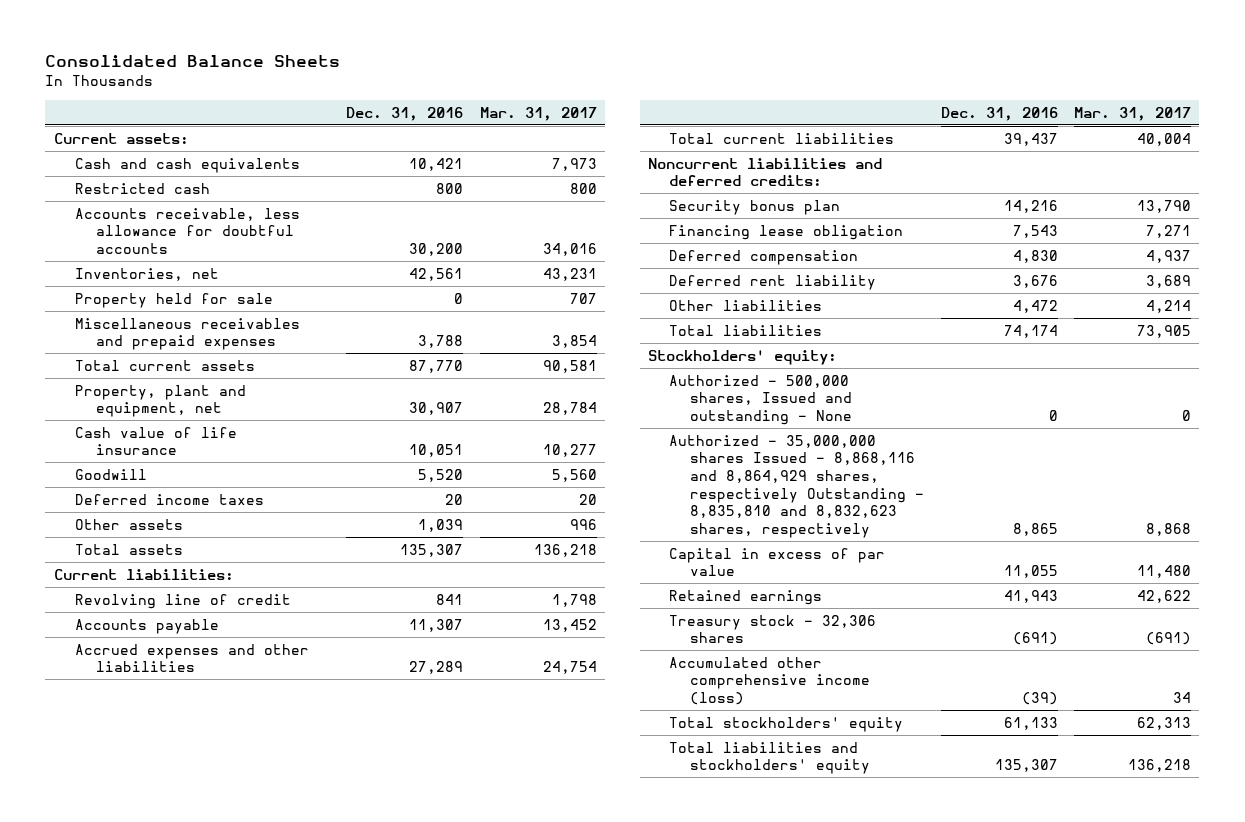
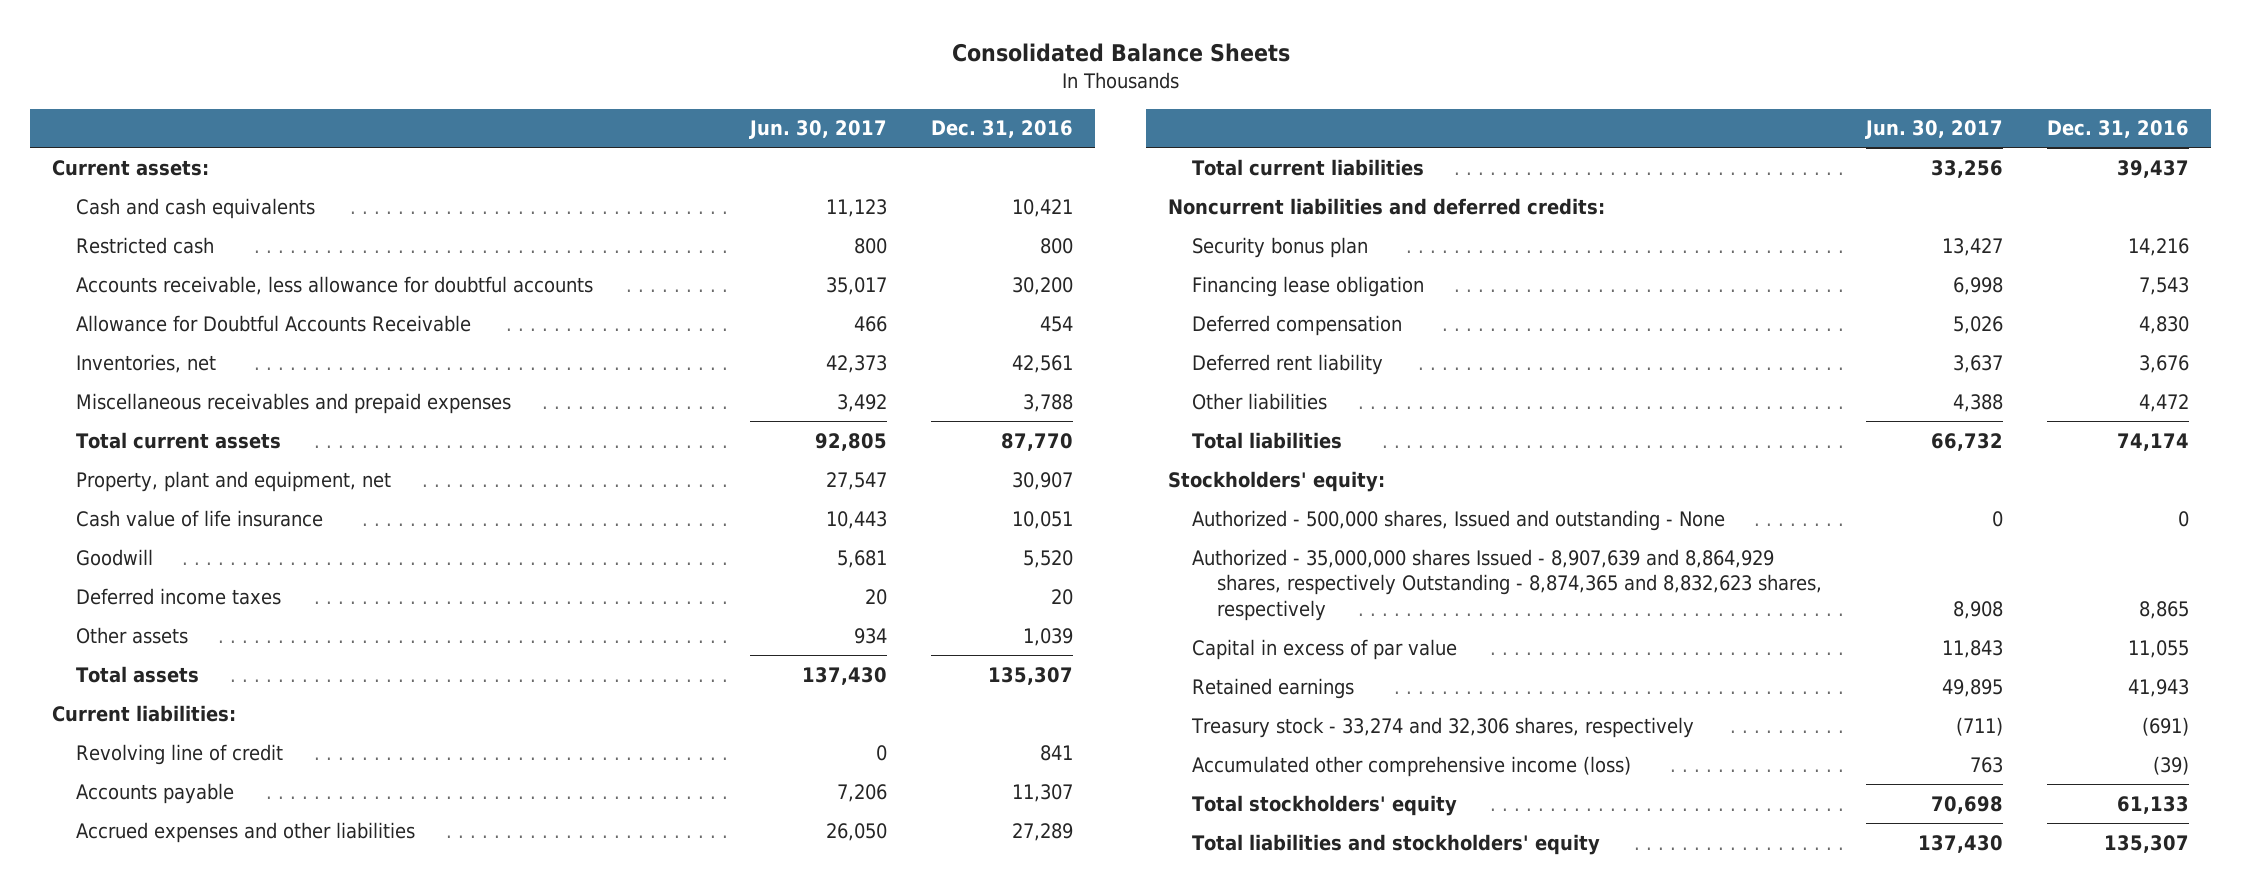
[479,106,597,121] Mar. 31, 2017 -> none
none -> [748,120,887,140] Jun. 30, 2017
none -> [76,314,472,332] Allowance for Doubtful Accounts Receivable
[74,292,273,308] Property held for sale -> none
[669,434,925,538] Authorized - 35,000,000 shares Issued - 8,868,116 and 8,864,929 shares, respectively Outstanding - 8,835,810 and 8,832,623 shares, respectively -> [1192,548,1822,621] Authorized - 35,000,000 shares Issued - 8,907,639 and 8,864,929 shares, respectively Outstanding - 8,874,365 and 8,832,623 shares, respectively
[669,614,877,644] Treasury stock - 32,306 shares -> [1191,716,1695,738] Treasury stock - 33,274 and 32,306 shares, respectively

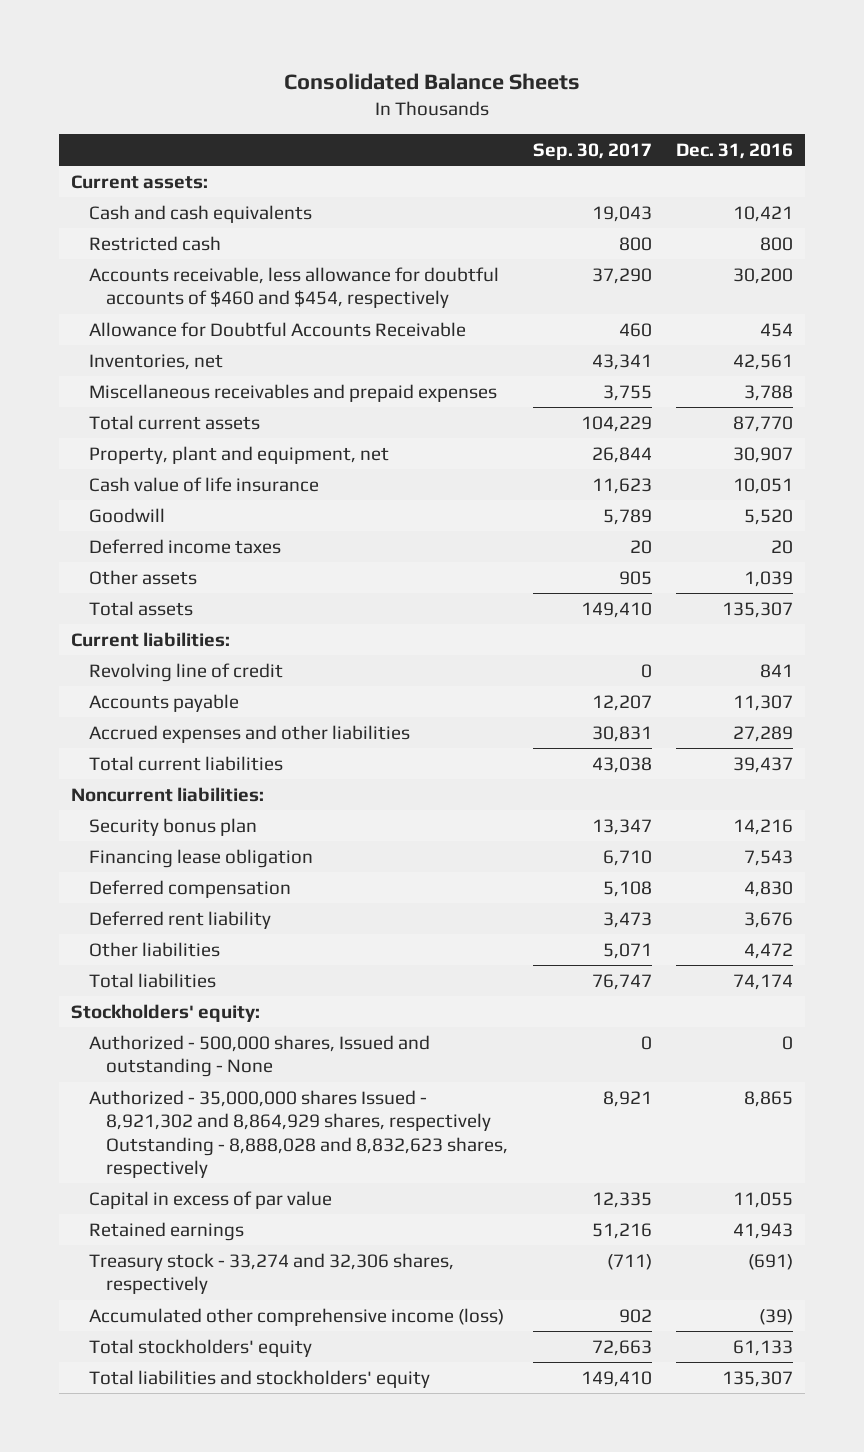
[748,120,887,140] Jun. 30, 2017 -> none
none -> [532,142,652,160] Sep. 30, 2017
[76,275,594,295] Accounts receivable, less allowance for doubtful accounts -> [88,266,499,309] Accounts receivable, less allowance for doubtful accounts of $460 and $454, respectively
[1167,197,1605,215] Noncurrent liabilities and deferred credits: -> [71,786,265,802] Noncurrent liabilities:
[1192,548,1822,621] Authorized - 35,000,000 shares Issued - 8,907,639 and 8,864,929 shares, respectively Outstanding - 8,874,365 and 8,832,623 shares, respectively -> [88,1089,509,1178] Authorized - 35,000,000 shares Issued - 8,921,302 and 8,864,929 shares, respectively Outstanding - 8,888,028 and 8,832,623 shares, respectively

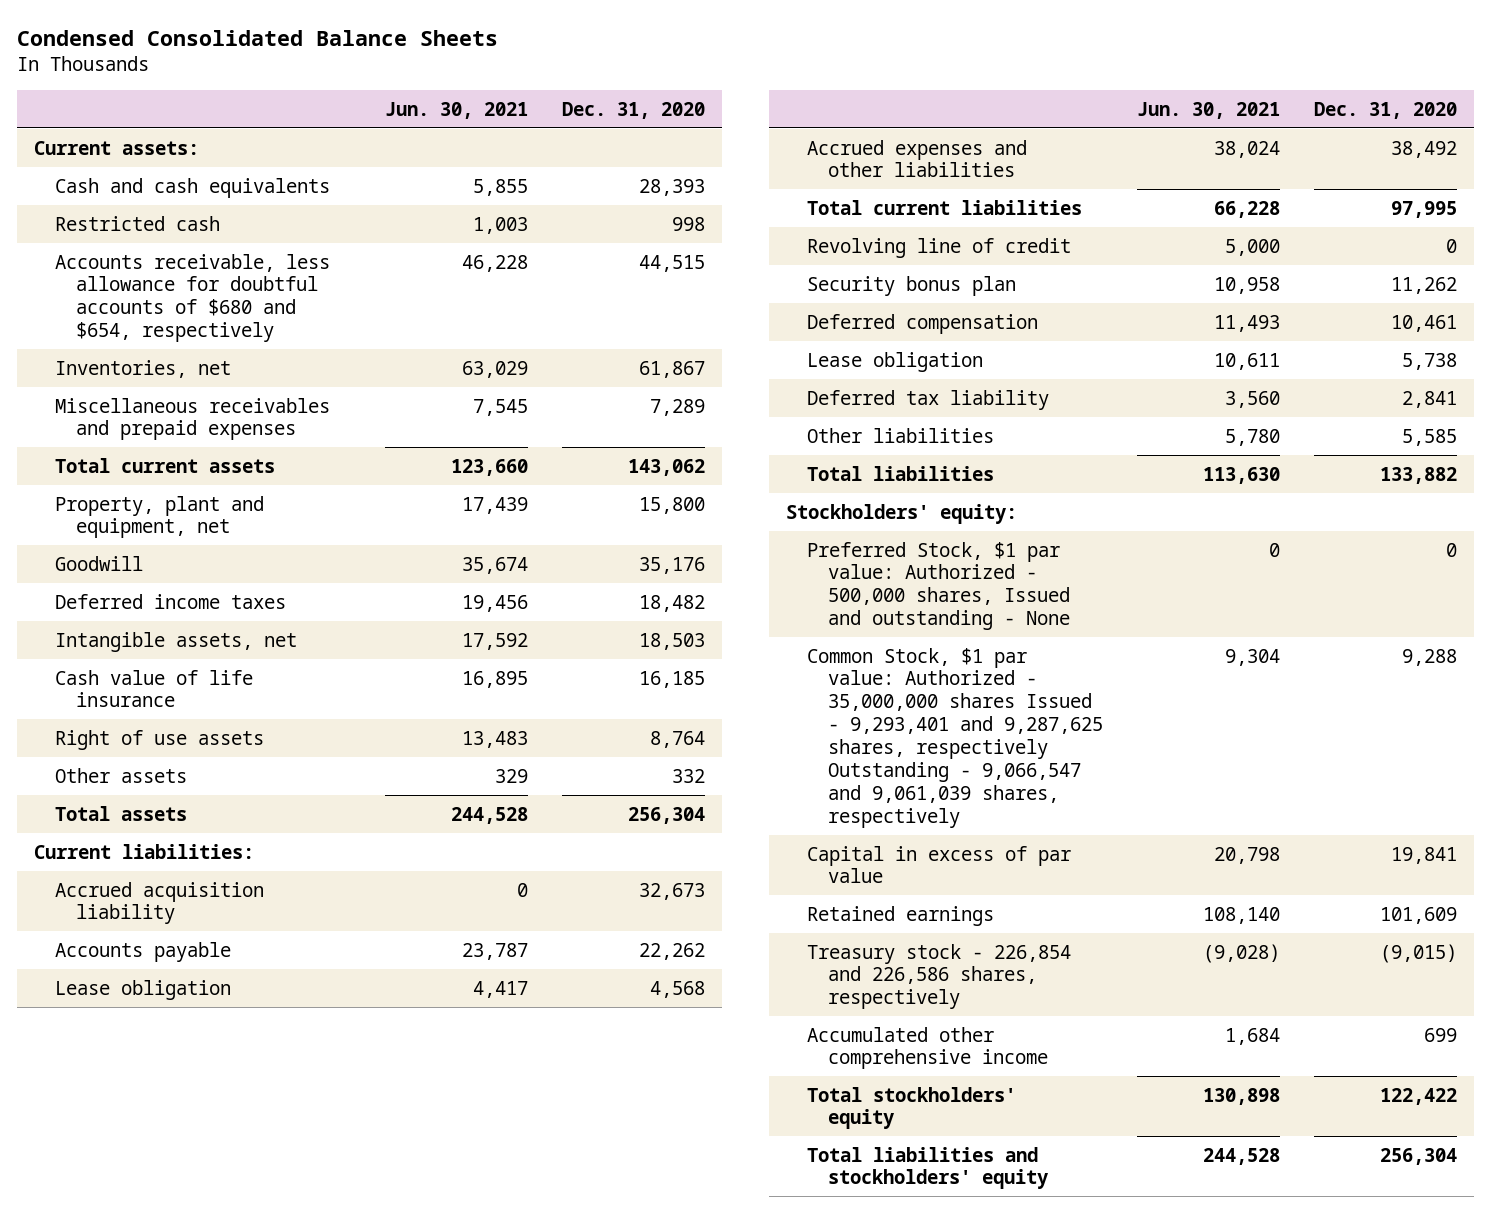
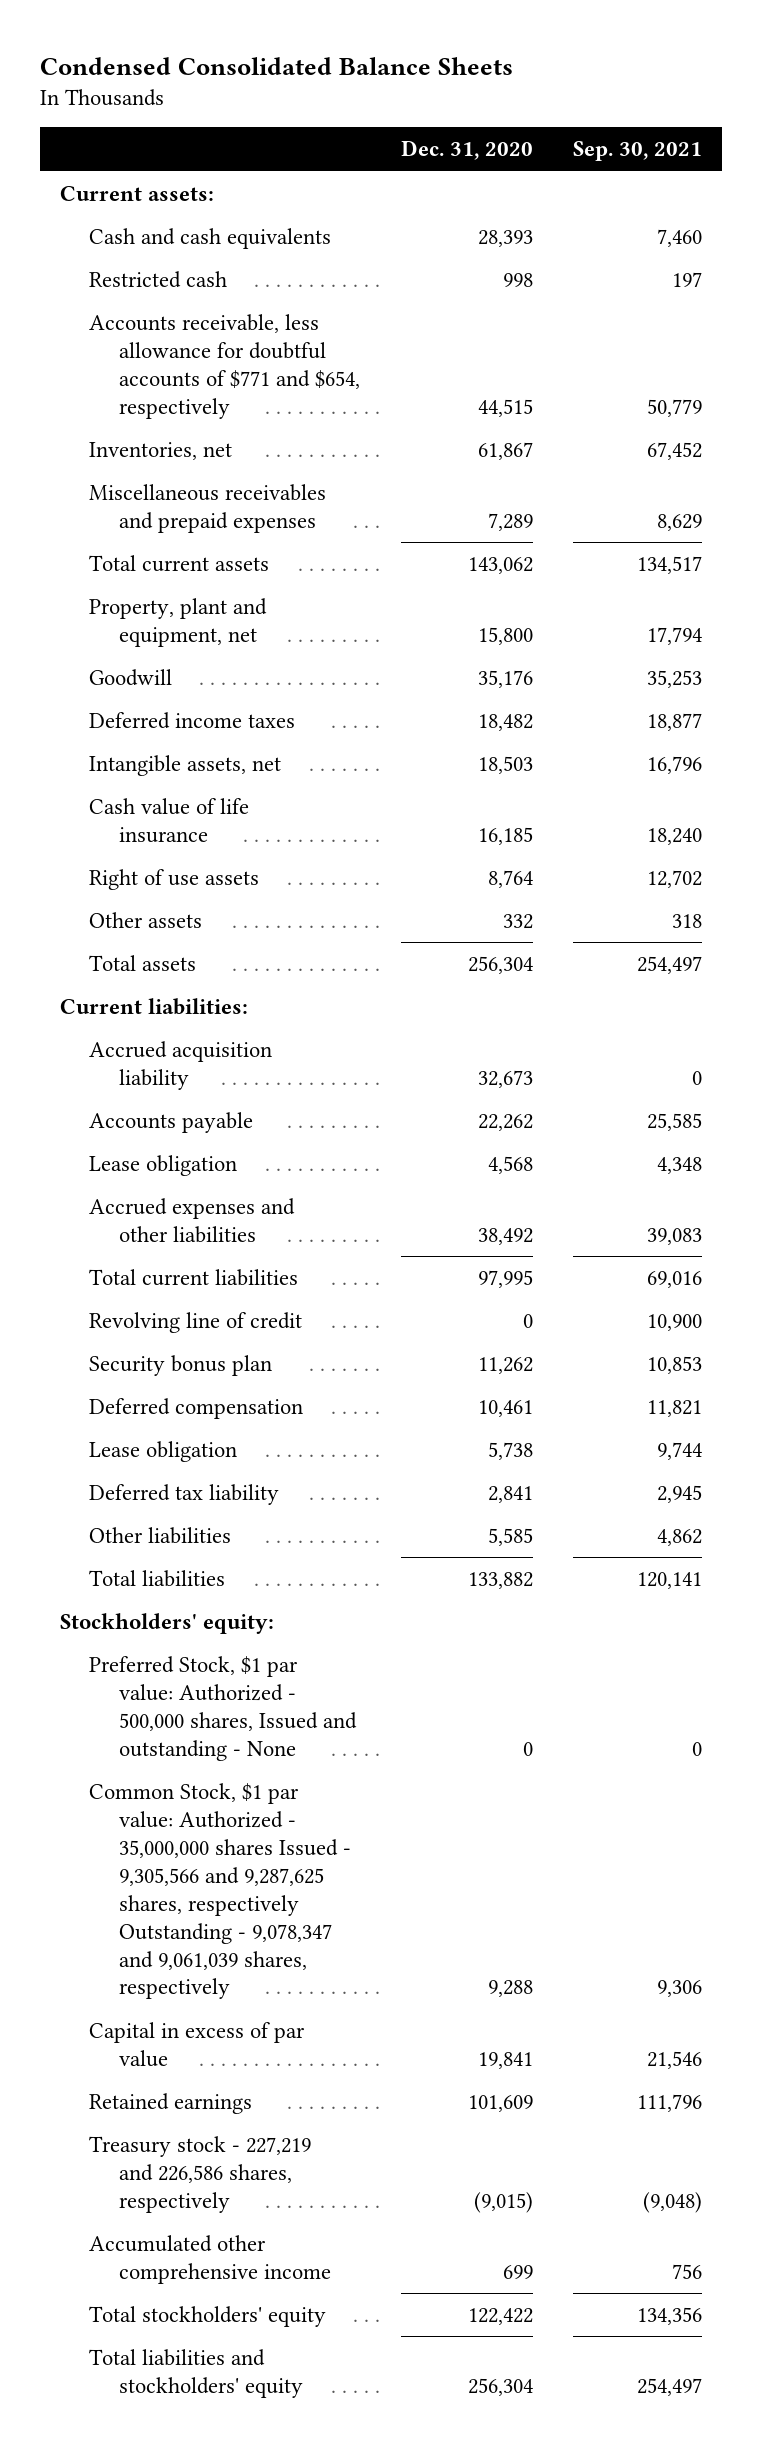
[384,101,528,119] Jun. 30, 2021 -> none
none -> [573,141,703,162] Sep. 30, 2021
[54,253,330,343] Accounts receivable, less allowance for doubtful accounts of $680 and $654, respectively -> [89,313,361,419] Accounts receivable, less allowance for doubtful accounts of $771 and $654, respectively
[806,647,1104,828] Common Stock, $1 par value: Authorized - 35,000,000 shares Issued - 9,293,401 and 9,287,625 shares, respectively Outstanding - 9,066,547 and 9,061,039 shares, respectively -> [89,1782,352,2000] Common Stock, $1 par value: Authorized - 35,000,000 shares Issued - 9,305,566 and 9,287,625 shares, respectively Outstanding - 9,078,347 and 9,061,039 shares, respectively
[806,943,1071,1010] Treasury stock - 226,854 and 226,586 shares, respectively -> [89,2135,312,2213] Treasury stock - 227,219 and 226,586 shares, respectively

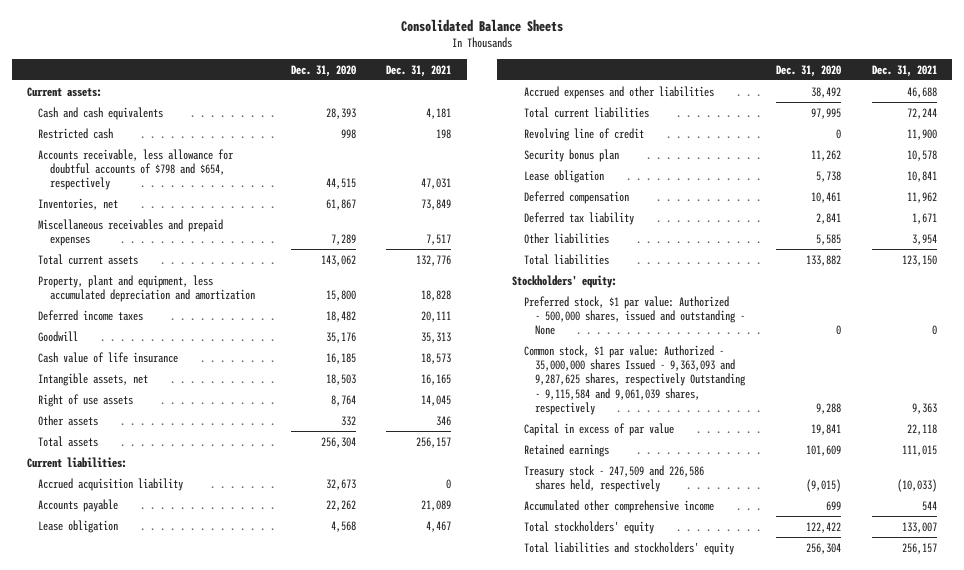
[39,56,513,75] Condensed Consolidated Balance Sheets -> [400,18,563,32] Consolidated Balance Sheets
[573,141,703,162] Sep. 30, 2021 -> none
none -> [386,64,452,77] Dec. 31, 2021
[89,313,361,419] Accounts receivable, less allowance for doubtful accounts of $771 and $654, respectively -> [38,148,235,191] Accounts receivable, less allowance for doubtful accounts of $798 and $654, respectively
[89,597,268,647] Property, plant and equipment, net -> [38,274,255,302] Property, plant and equipment, less accumulated depreciation and amortization
[89,668,173,686] Goodwill -> [38,330,79,342] Goodwill
[89,754,282,776] Intangible assets, net -> [38,372,149,386] Intangible assets, net
[89,1397,304,1419] Deferred compensation -> [523,190,629,204] Deferred compensation
[89,1655,358,1761] Preferred Stock, $1 par value: Authorized - 500,000 shares, Issued and outstanding - None -> [523,295,746,336] Preferred stock, $1 par value: Authorized - 500,000 shares, issued and outstanding - None
[89,1782,352,2000] Common Stock, $1 par value: Authorized - 35,000,000 shares Issued - 9,305,566 and 9,287,625 shares, respectively Outstanding - 9,078,347 and 9,061,039 shares, respectively -> [523,344,747,415] Common stock, $1 par value: Authorized - 35,000,000 shares Issued - 9,363,093 and 9,287,625 shares, respectively Outstanding - 9,115,584 and 9,061,039 shares, respectively
[89,2135,312,2213] Treasury stock - 227,219 and 226,586 shares, respectively -> [523,464,704,492] Treasury stock - 247,509 and 226,586 shares held, respectively

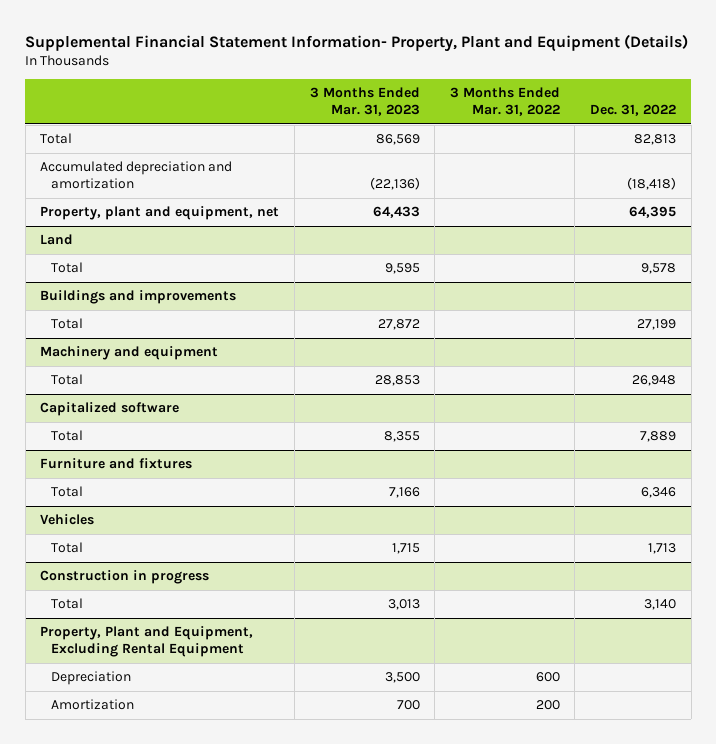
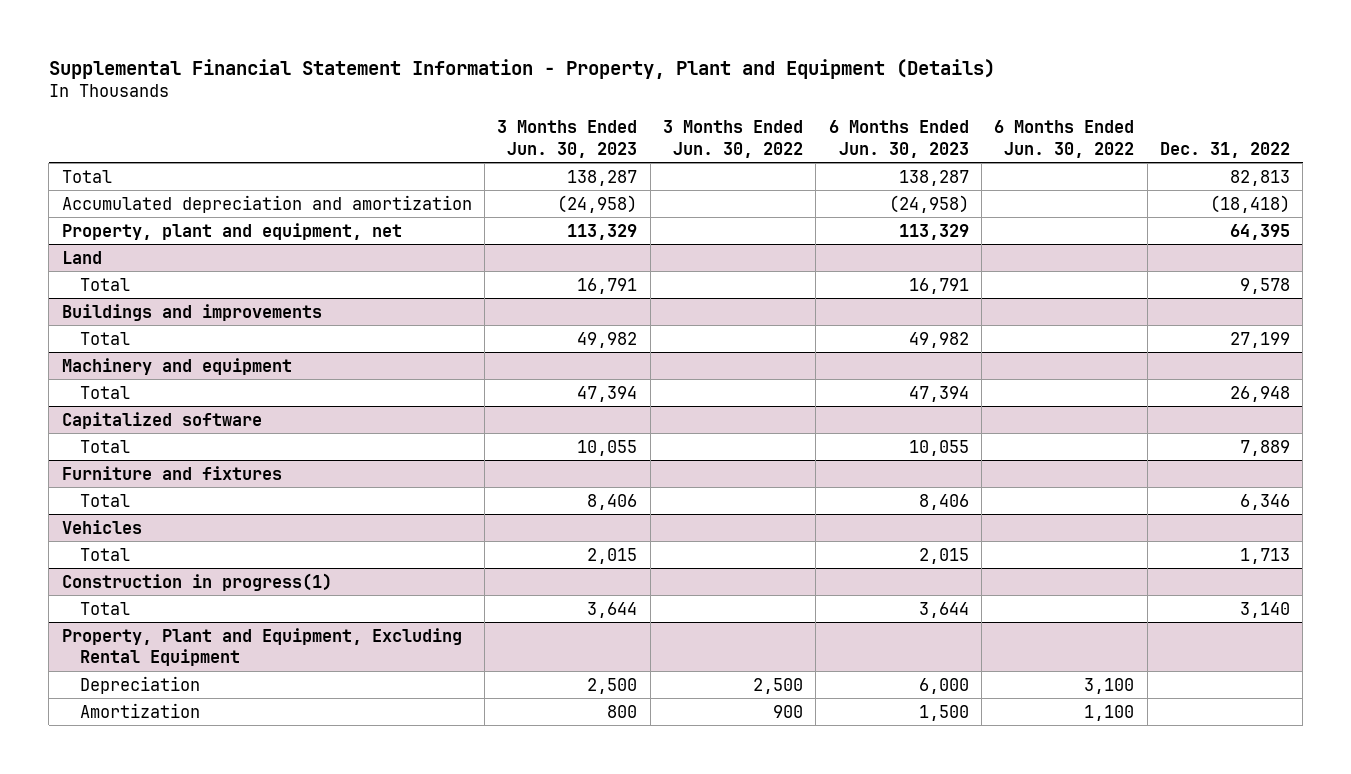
[25,33,689,52] Supplemental Financial Statement Information- Property, Plant and Equipment (Details) -> [48,58,995,79] Supplemental Financial Statement Information - Property, Plant and Equipment (Details)
[309,87,420,117] 3 Months Ended Mar. 31, 2023 -> none
[449,87,560,117] 3 Months Ended Mar. 31, 2022 -> none
none -> [497,120,638,158] 3 Months Ended Jun. 30, 2023
none -> [662,120,803,158] 3 Months Ended Jun. 30, 2022
none -> [828,120,969,158] 6 Months Ended Jun. 30, 2023
none -> [994,120,1135,158] 6 Months Ended Jun. 30, 2022
[40,570,210,585] Construction in progress -> [61,572,332,591] Construction in progress(1)

